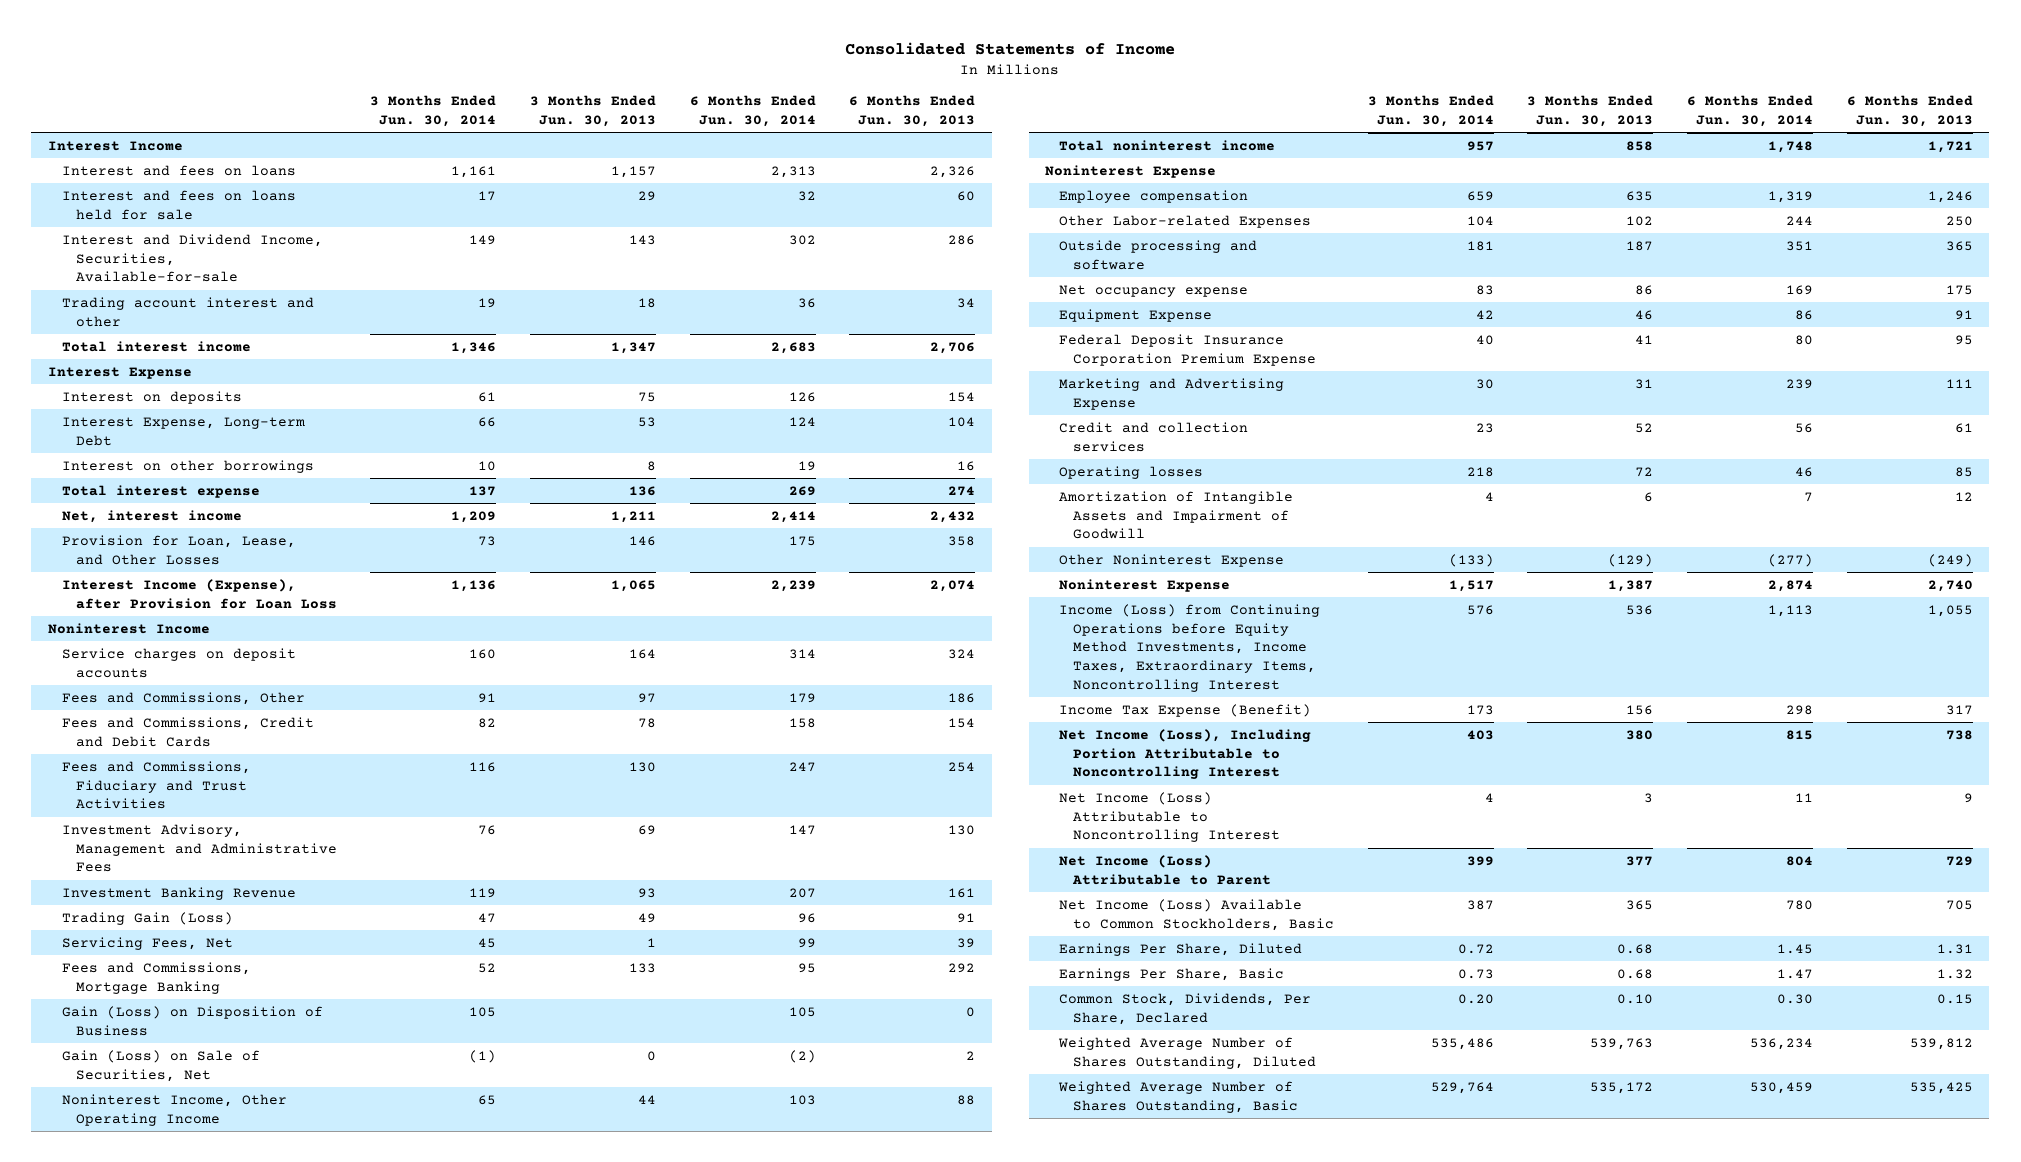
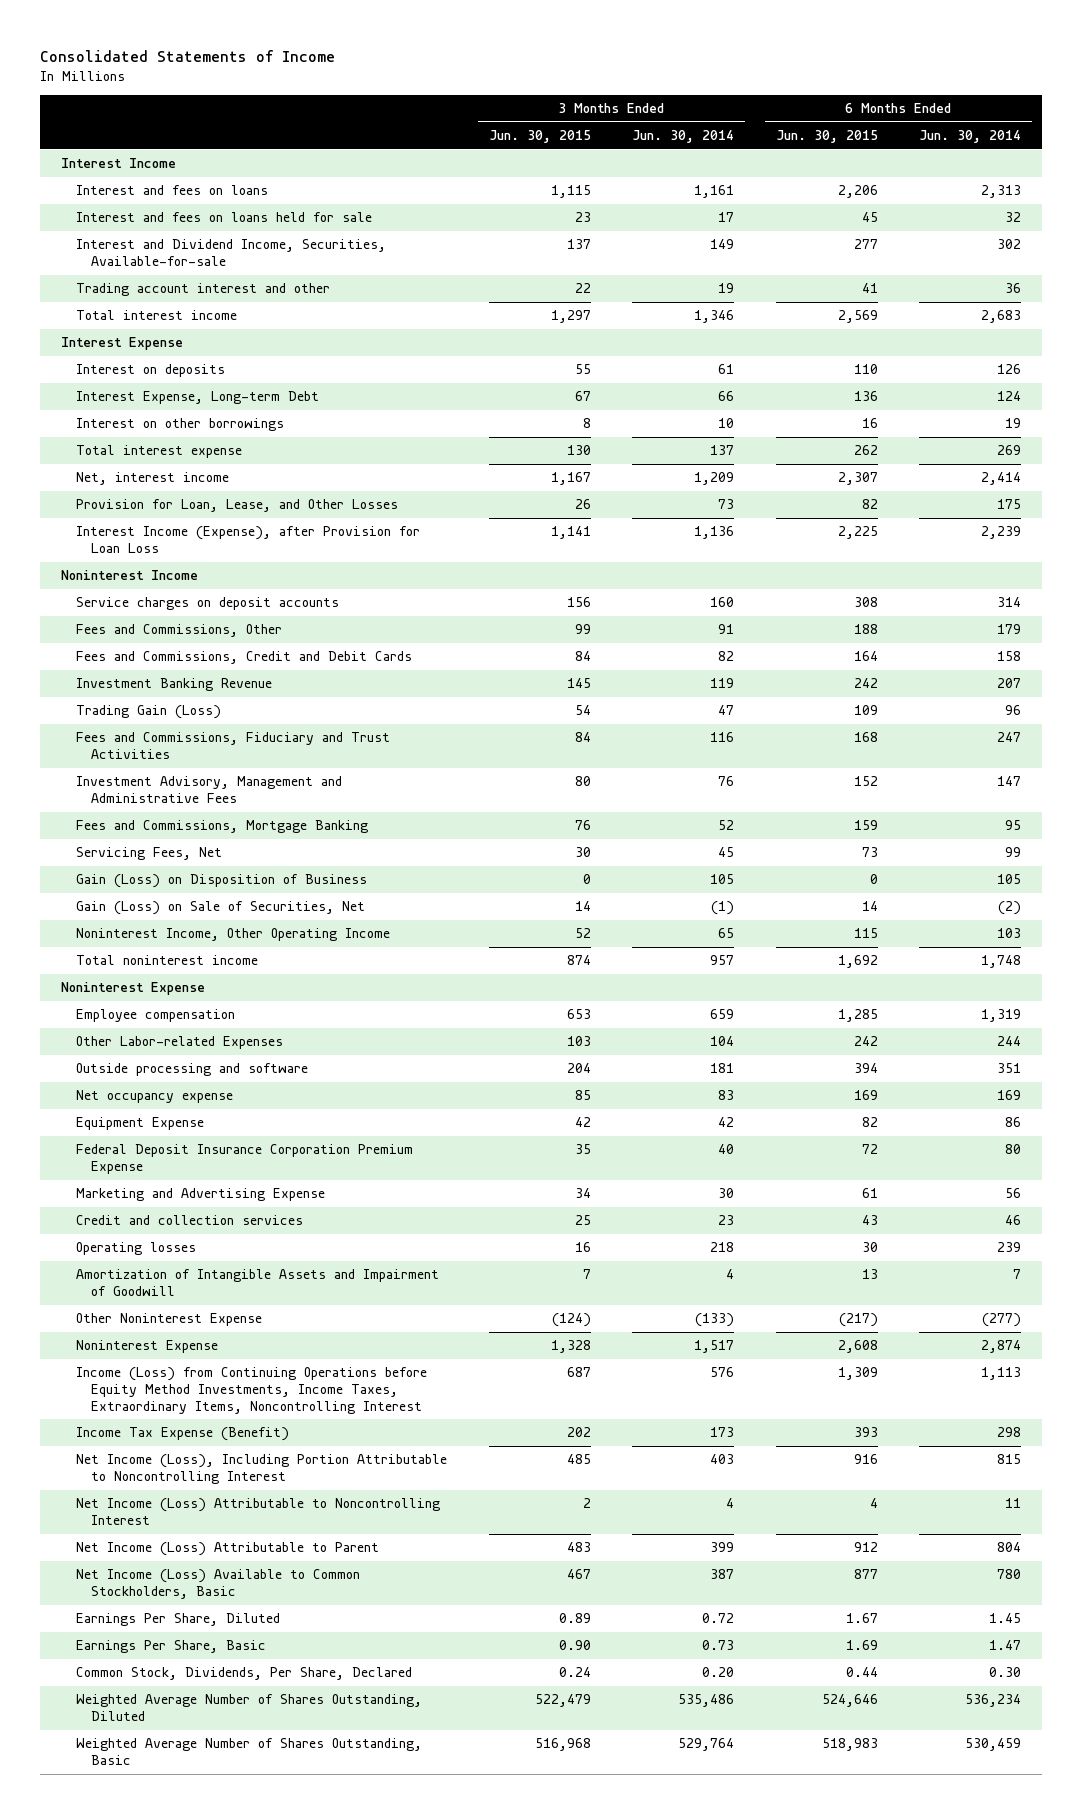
[530,95,657,127] 3 Months Ended Jun. 30, 2013 -> none
[849,95,976,127] 6 Months Ended Jun. 30, 2013 -> none
none -> [488,129,591,143] Jun. 30, 2015
none -> [775,129,878,143] Jun. 30, 2015
[61,760,251,810] Fees and Commissions, Fiduciary and Trust Activities -> [75,732,390,760] Fees and Commissions, Fiduciary and Trust Activities
[61,823,337,873] Investment Advisory, Management and Administrative Fees -> [75,776,342,804] Investment Advisory, Management and Administrative Fees
[61,936,233,950] Servicing Fees, Net -> [75,847,222,861] Servicing Fees, Net
[1785,378,1813,389] 239 -> [1005,1188,1022,1199] 56
[1794,422,1813,433] 56 -> [1005,1215,1022,1226] 46
[1794,466,1813,477] 46 -> [997,1242,1022,1253] 239

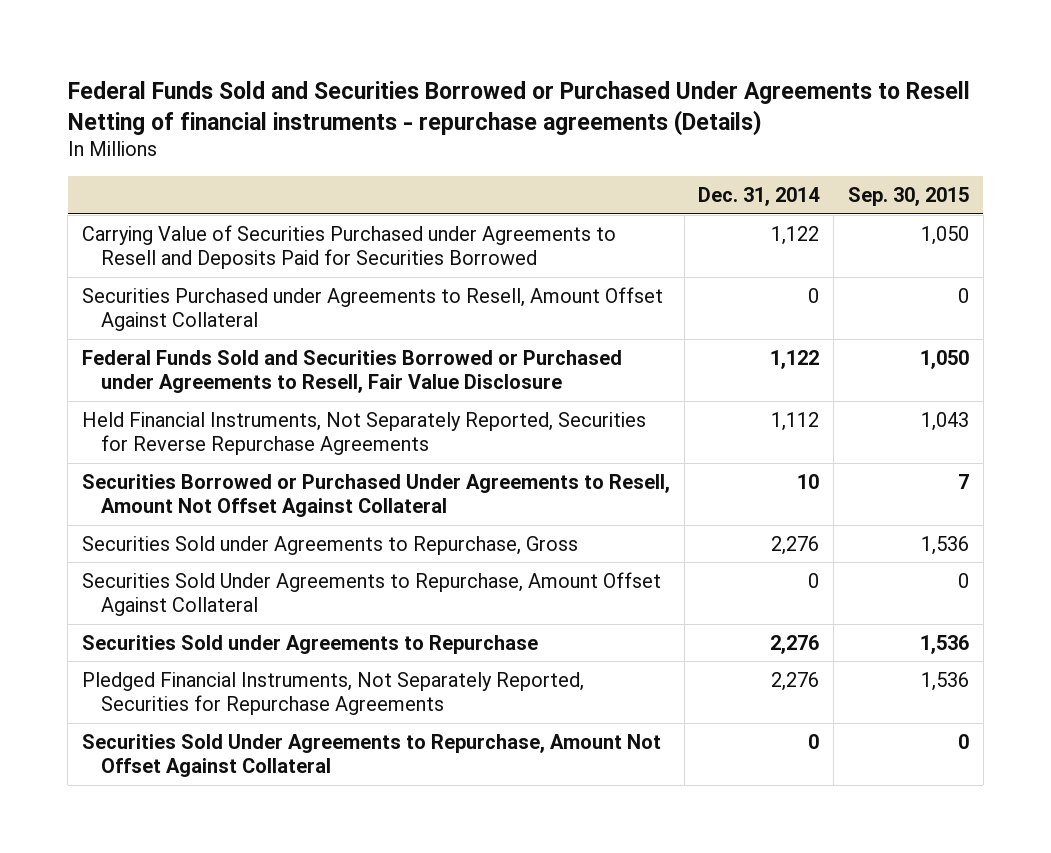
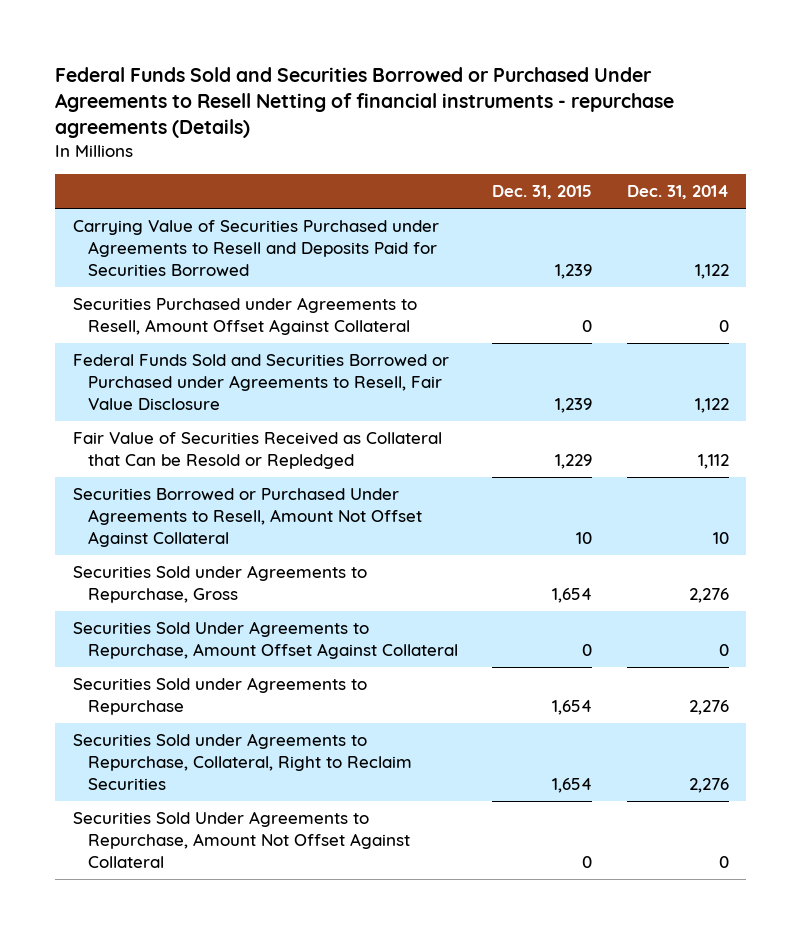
[847,186,969,206] Sep. 30, 2015 -> none
none -> [492,184,593,199] Dec. 31, 2015
[82,411,647,456] Held Financial Instruments, Not Separately Reported, Securities for Reverse Repurchase Agreements -> [72,432,442,470] Fair Value of Securities Received as Collateral that Can be Resold or Repledged
[82,671,585,716] Pledged Financial Instruments, Not Separately Reported, Securities for Repurchase Agreements -> [72,733,412,790] Securities Sold under Agreements to Repurchase, Collateral, Right to Reclaim Securities

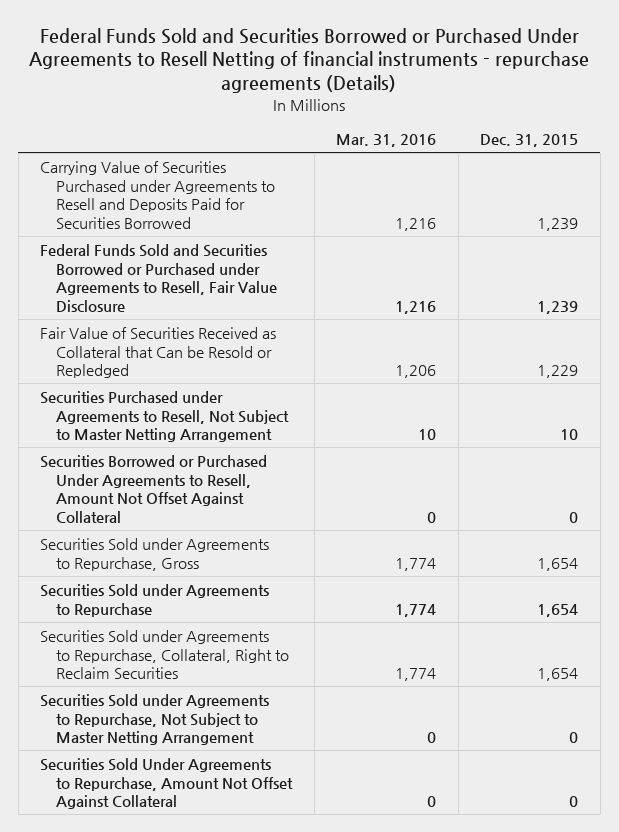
[626,184,729,199] Dec. 31, 2014 -> none
none -> [336,133,437,147] Mar. 31, 2016
[72,297,417,336] Securities Purchased under Agreements to Resell, Amount Offset Against Collateral -> none
none -> [40,391,290,443] Securities Purchased under Agreements to Resell, Not Subject to Master Netting Arrangement
[576,531,593,544] 10 -> [569,511,579,523] 0
[72,621,458,660] Securities Sold Under Agreements to Repurchase, Amount Offset Against Collateral -> none
none -> [40,694,270,746] Securities Sold under Agreements to Repurchase, Not Subject to Master Netting Arrangement

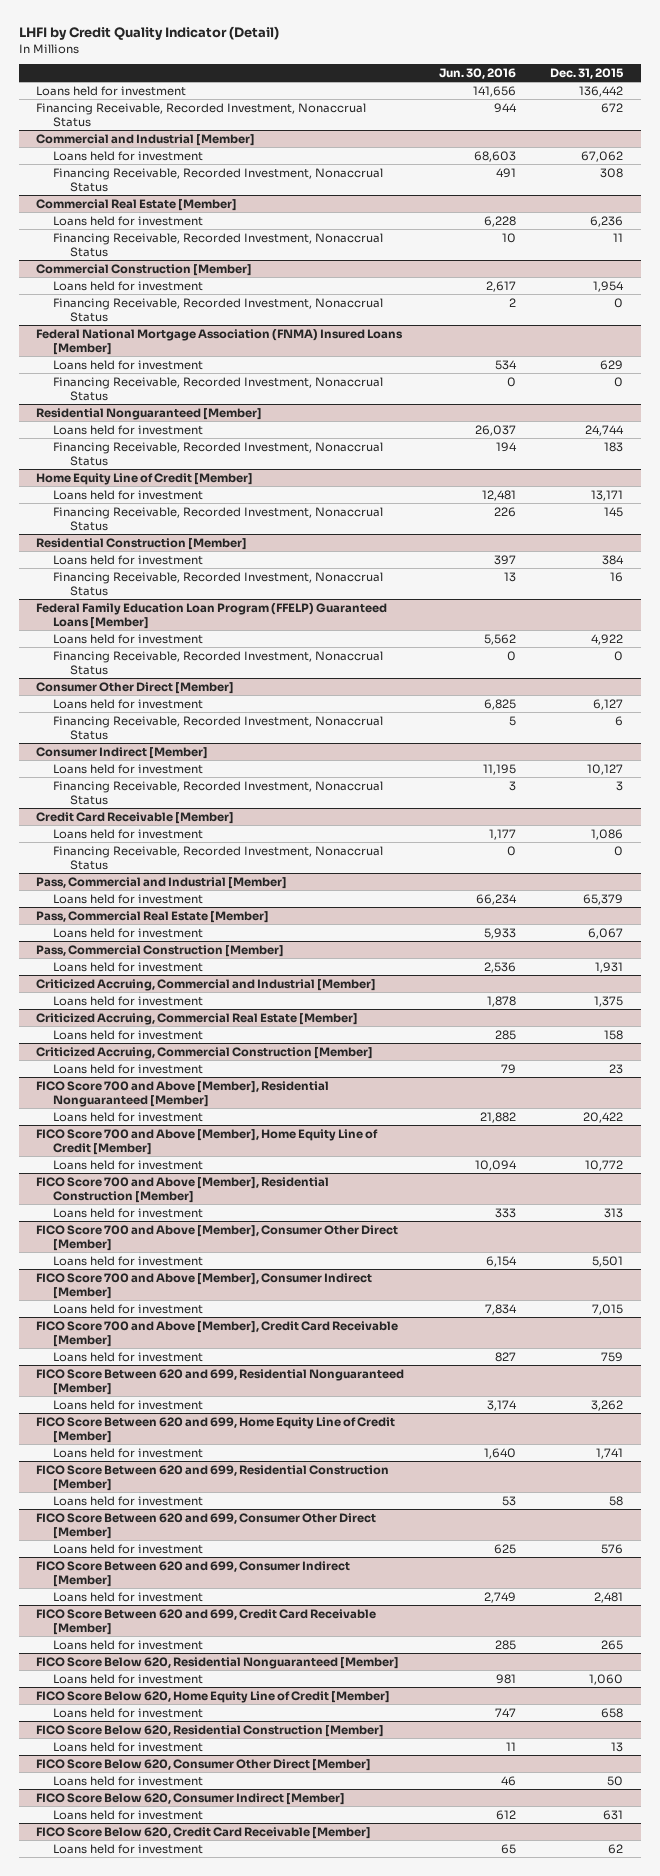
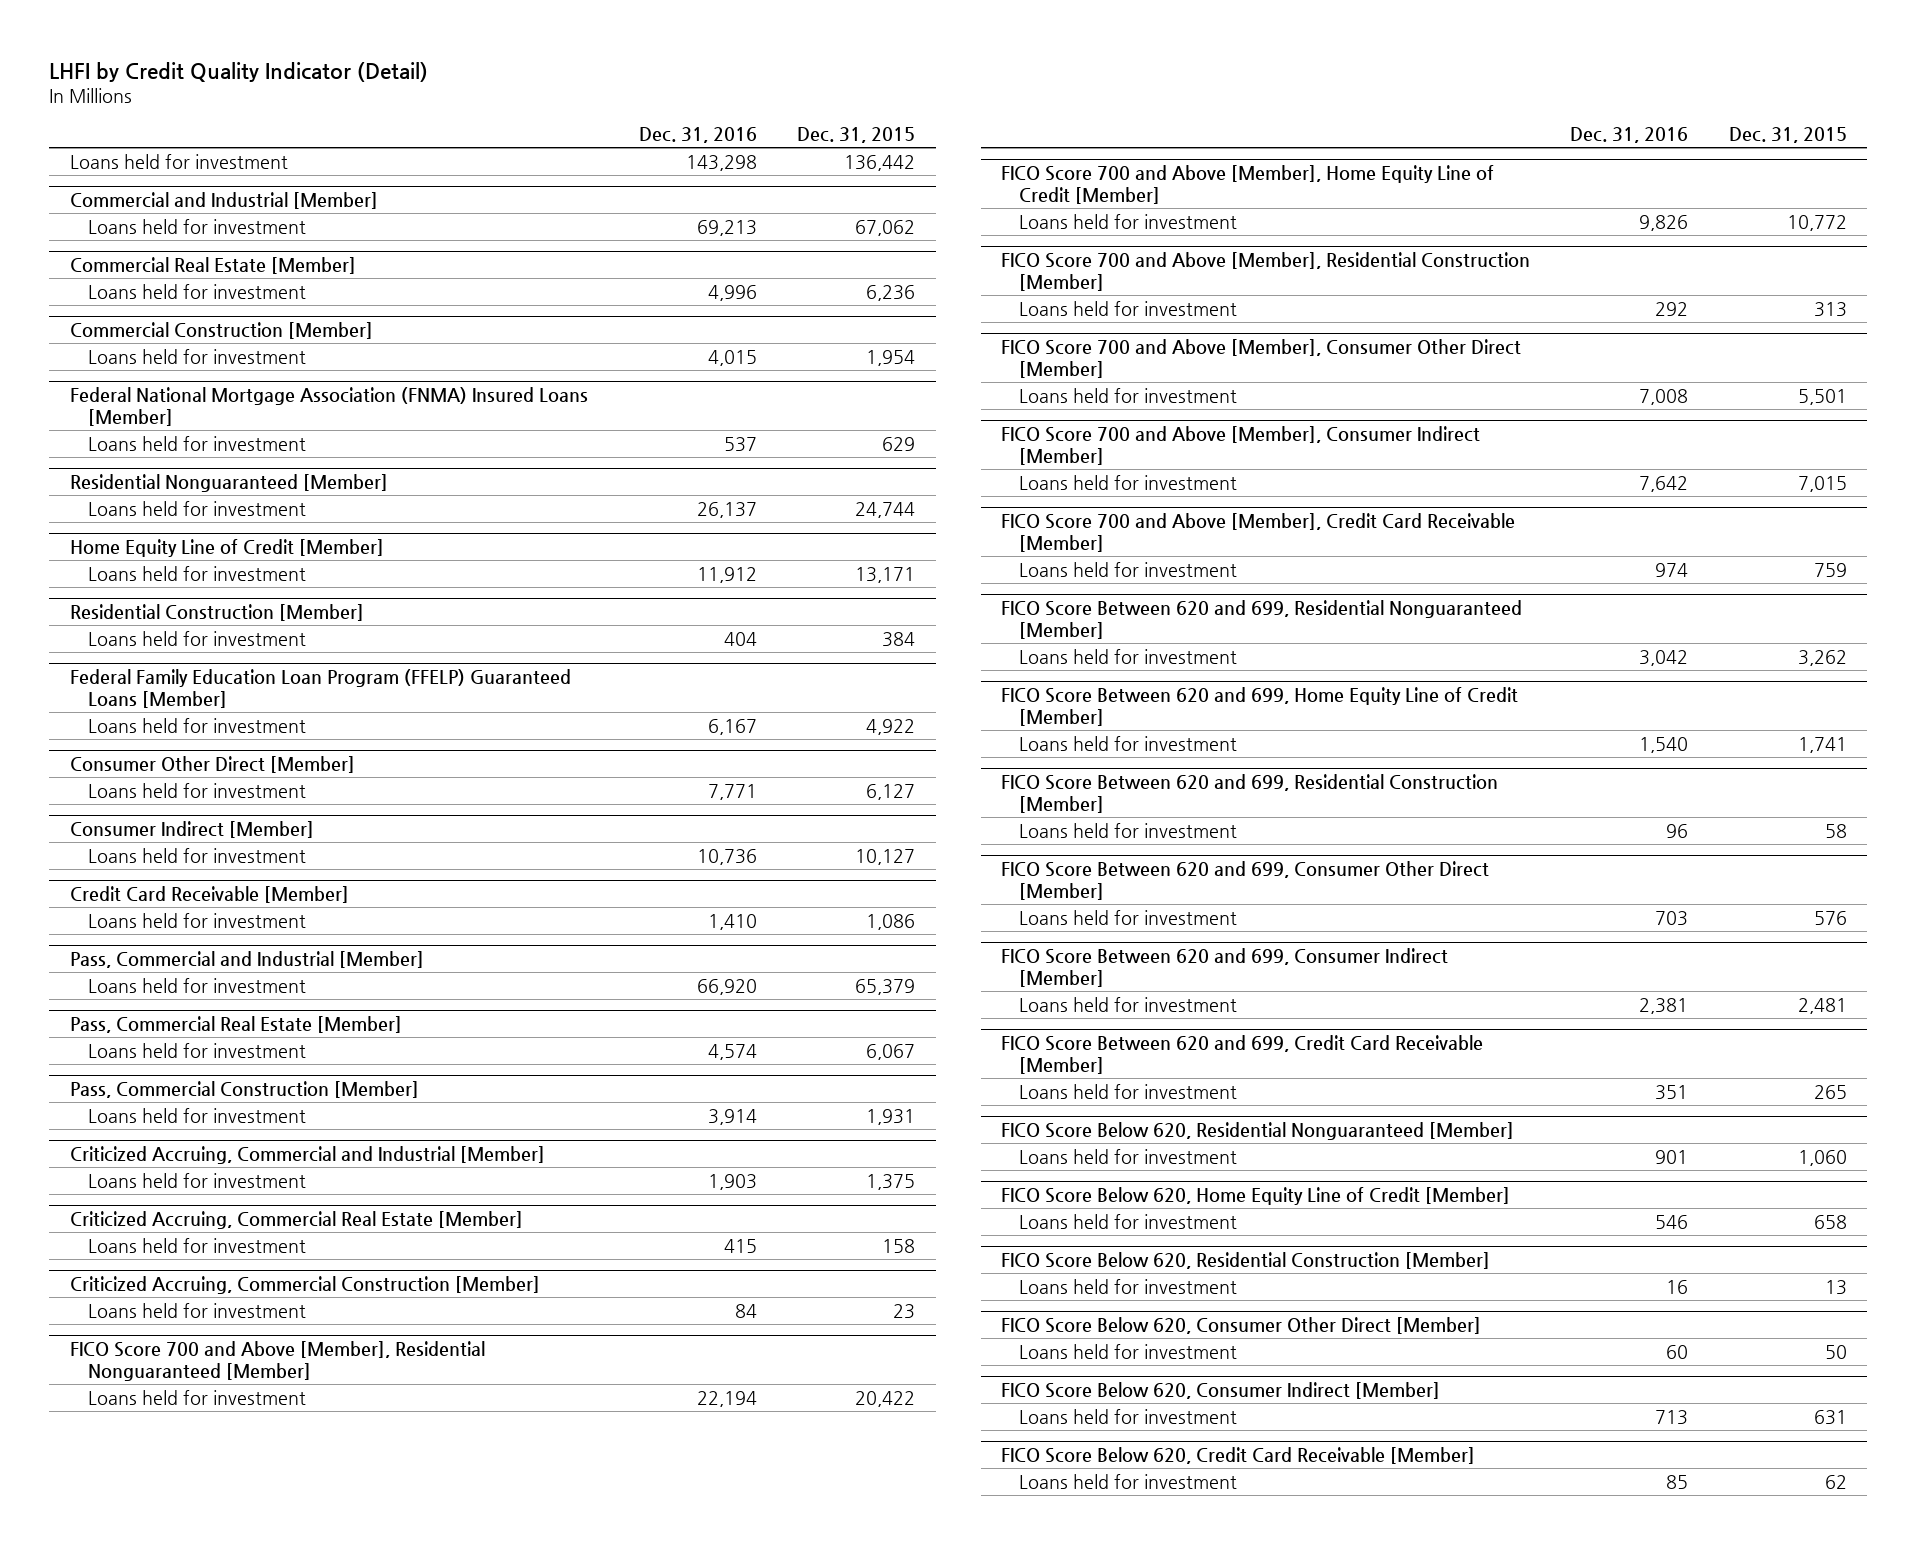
[438,67,516,79] Jun. 30, 2016 -> none
none -> [638,126,757,143] Dec. 31, 2016
[36,102,367,127] Financing Receivable, Recorded Investment, Nonaccrual Status -> none
[53,167,384,192] Financing Receivable, Recorded Investment, Nonaccrual Status -> none
[53,232,384,257] Financing Receivable, Recorded Investment, Nonaccrual Status -> none
[53,297,384,322] Financing Receivable, Recorded Investment, Nonaccrual Status -> none
[53,376,384,401] Financing Receivable, Recorded Investment, Nonaccrual Status -> none
[53,441,384,466] Financing Receivable, Recorded Investment, Nonaccrual Status -> none
[53,506,384,531] Financing Receivable, Recorded Investment, Nonaccrual Status -> none
[53,571,384,596] Financing Receivable, Recorded Investment, Nonaccrual Status -> none
[53,650,384,675] Financing Receivable, Recorded Investment, Nonaccrual Status -> none
[53,715,384,740] Financing Receivable, Recorded Investment, Nonaccrual Status -> none
[53,780,384,805] Financing Receivable, Recorded Investment, Nonaccrual Status -> none
[53,845,384,870] Financing Receivable, Recorded Investment, Nonaccrual Status -> none

